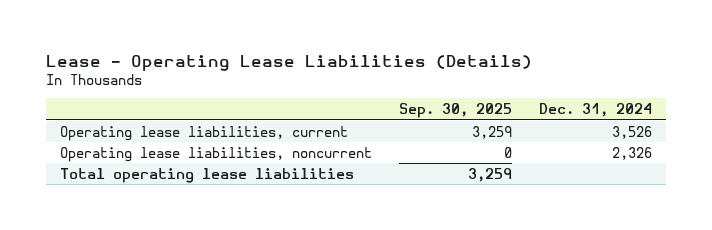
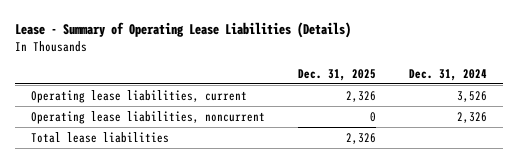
[45,54,532,71] Lease - Operating Lease Liabilities (Details) -> [14,22,351,39] Lease - Summary of Operating Lease Liabilities (Details)
[399,103,513,119] Sep. 30, 2025 -> none
none -> [298,68,377,81] Dec. 31, 2025
[59,167,354,183] Total operating lease liabilities -> [31,131,170,143] Total lease liabilities

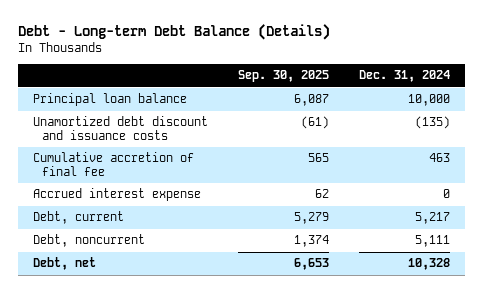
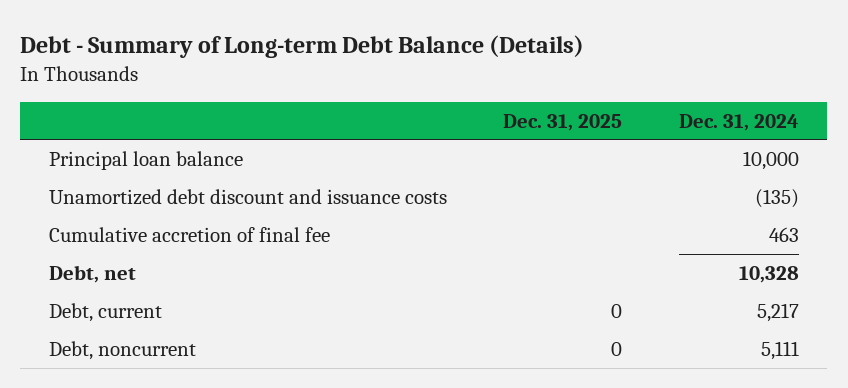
[17,24,330,41] Debt - Long-term Debt Balance (Details) -> [20,34,585,58] Debt - Summary of Long-term Debt Balance (Details)
[237,70,329,83] Sep. 30, 2025 -> none
none -> [503,113,623,131] Dec. 31, 2025
[32,188,201,202] Accrued interest expense -> none
[32,257,96,271] Debt, net -> [48,265,136,284] Debt, net

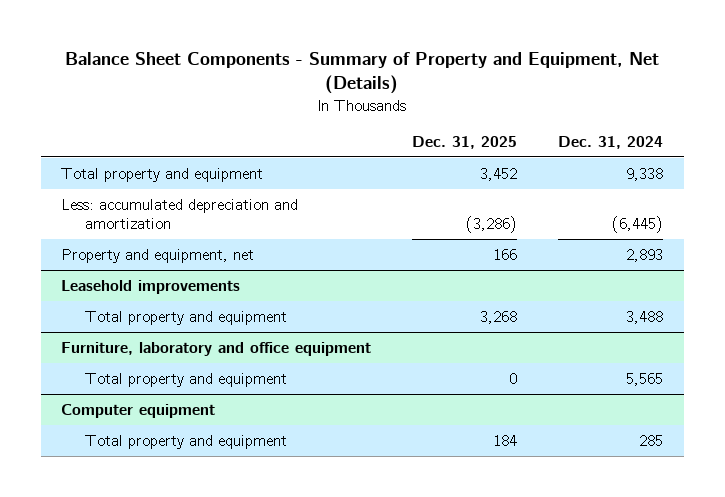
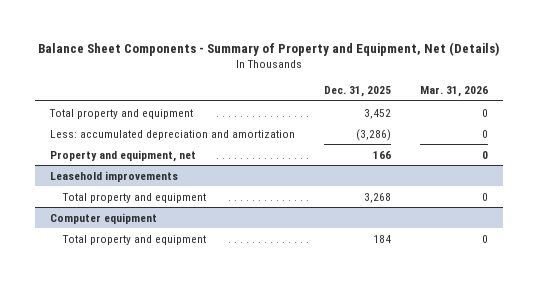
[558,135,664,149] Dec. 31, 2024 -> none
none -> [420,85,489,97] Mar. 31, 2026
[61,341,372,356] Furniture, laboratory and office equipment -> none
[84,372,287,387] Total property and equipment -> none

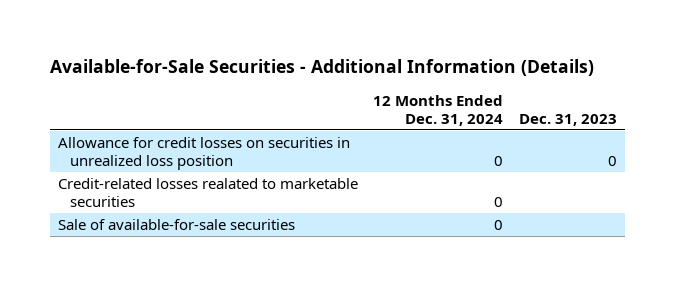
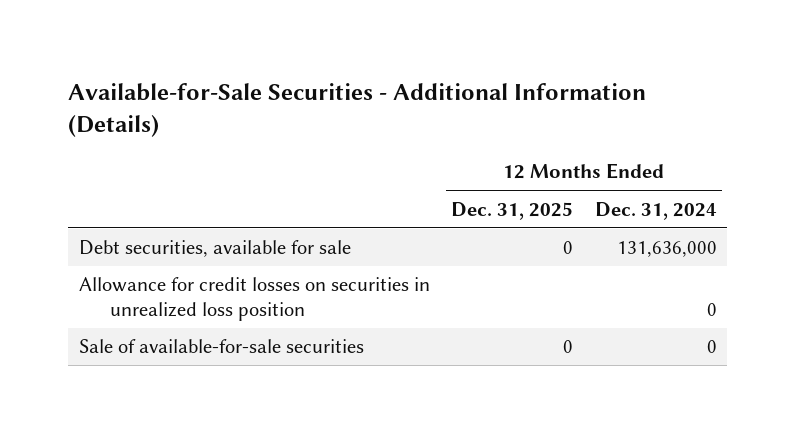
[519,113,618,126] Dec. 31, 2023 -> none
none -> [451,201,574,220] Dec. 31, 2025
none -> [78,240,351,258] Debt securities, available for sale
[57,178,358,208] Credit-related losses realated to marketable securities -> none

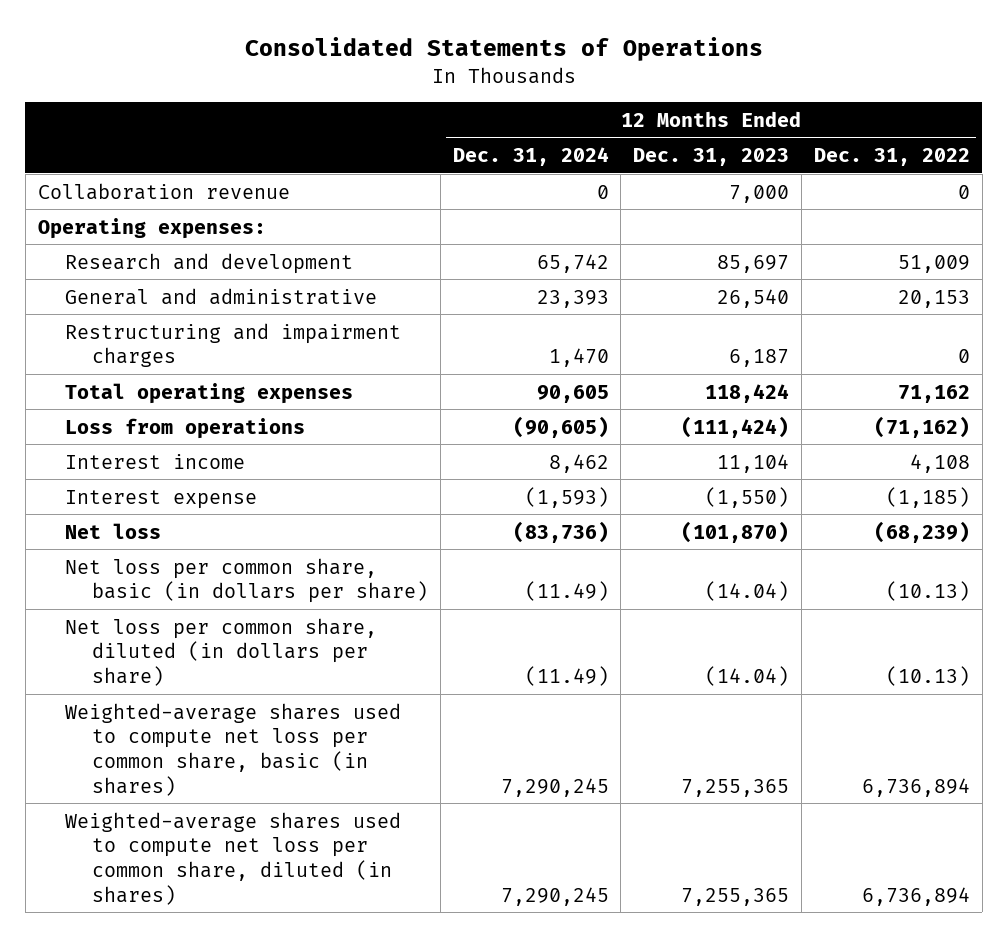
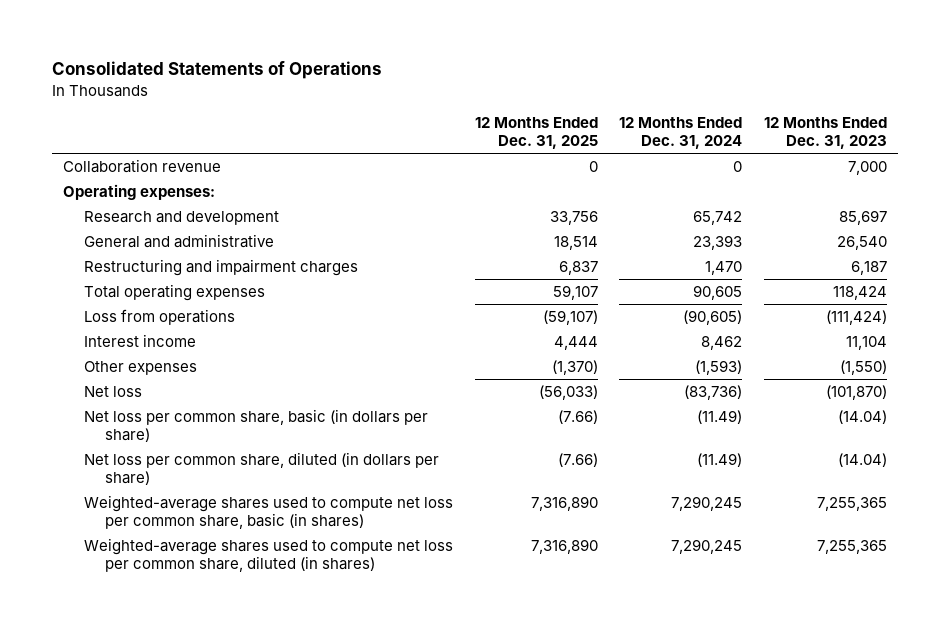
[813,148,970,167] Dec. 31, 2022 -> none
none -> [474,117,598,150] 12 Months Ended Dec. 31, 2025
[64,489,257,509] Interest expense -> [83,360,197,375] Other expenses

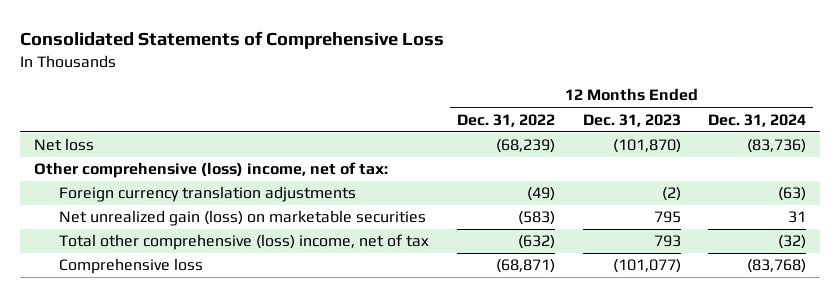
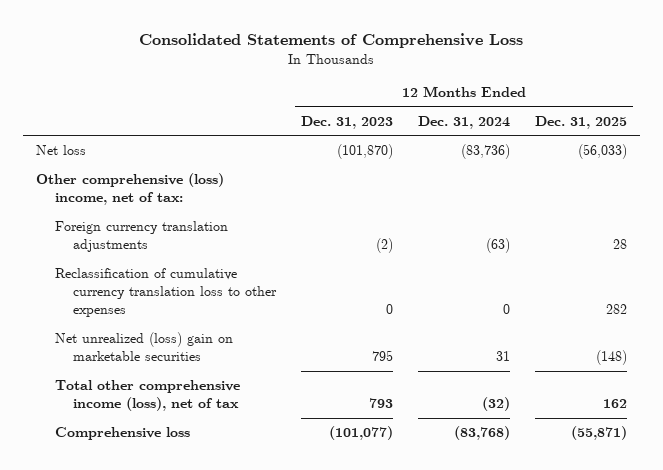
[456,113,555,127] Dec. 31, 2022 -> none
none -> [535,115,628,129] Dec. 31, 2025
none -> [54,268,278,318] Reclassification of cumulative currency translation loss to other expenses
[58,210,426,227] Net unrealized gain (loss) on marketable securities -> [54,332,233,362] Net unrealized (loss) gain on marketable securities
[58,234,429,251] Total other comprehensive (loss) income, net of tax -> [54,380,240,412] Total other comprehensive income (loss), net of tax

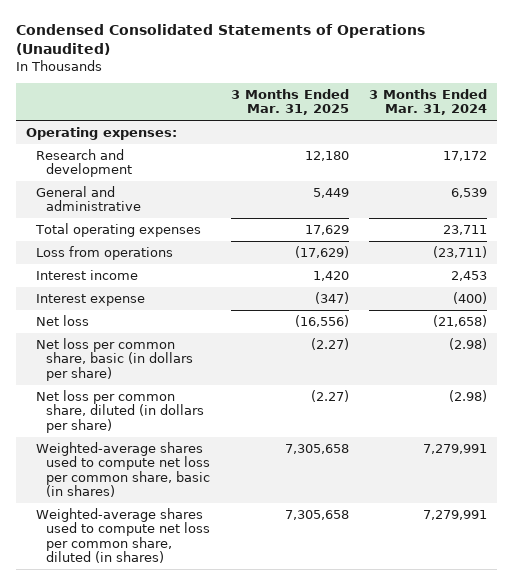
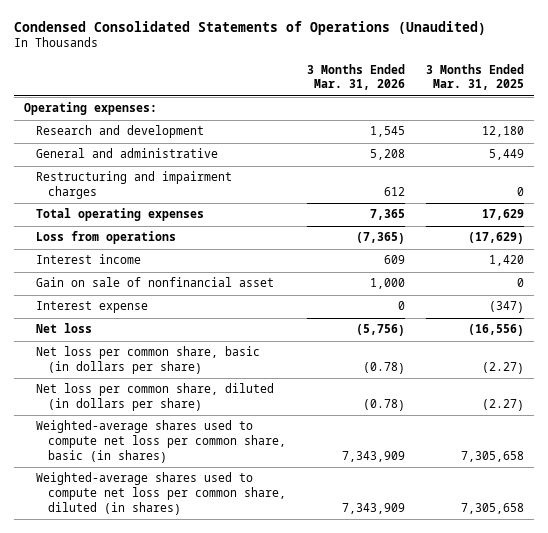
[368,88,487,116] 3 Months Ended Mar. 31, 2024 -> none
none -> [306,63,405,91] 3 Months Ended Mar. 31, 2026
none -> [35,171,232,200] Restructuring and impairment charges
none -> [35,277,274,288] Gain on sale of nonfinancial asset

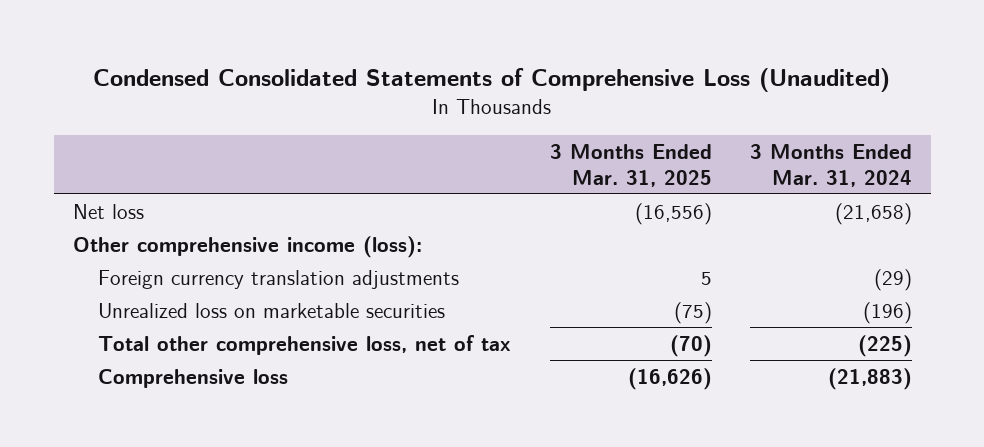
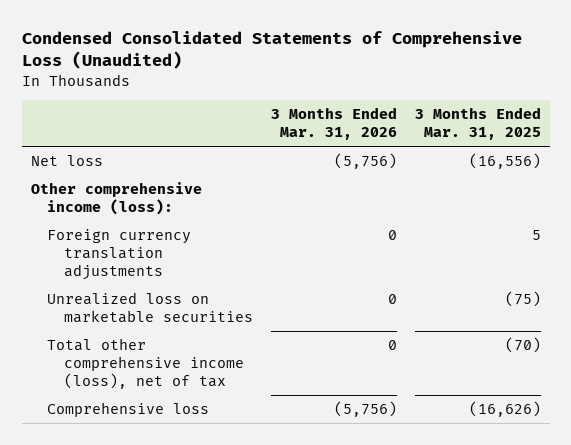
[749,143,912,187] 3 Months Ended Mar. 31, 2024 -> none
none -> [270,107,397,141] 3 Months Ended Mar. 31, 2026
[98,334,512,355] Total other comprehensive loss, net of tax -> [47,338,244,390] Total other comprehensive income (loss), net of tax

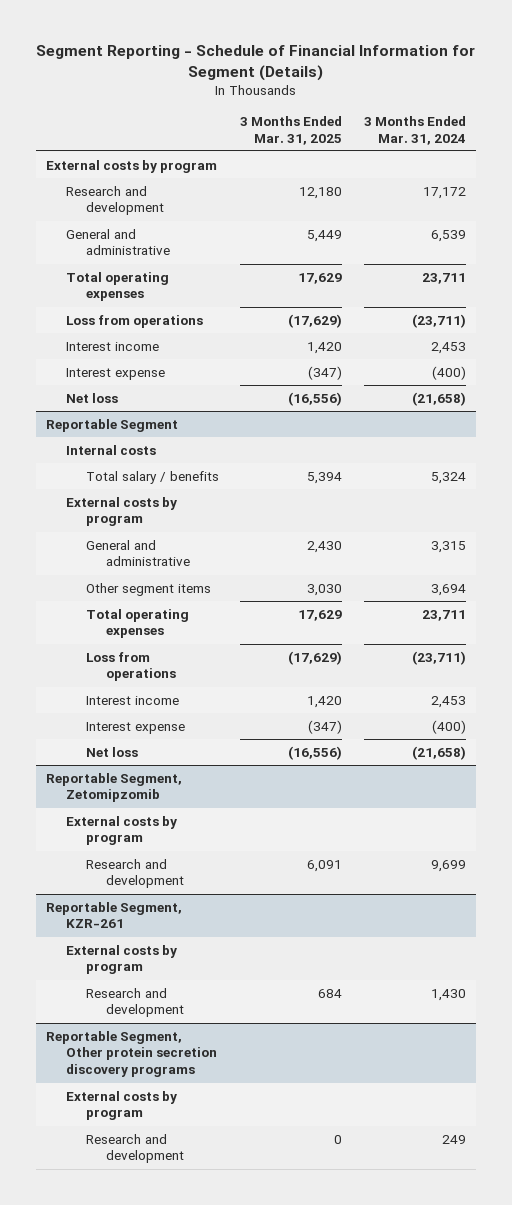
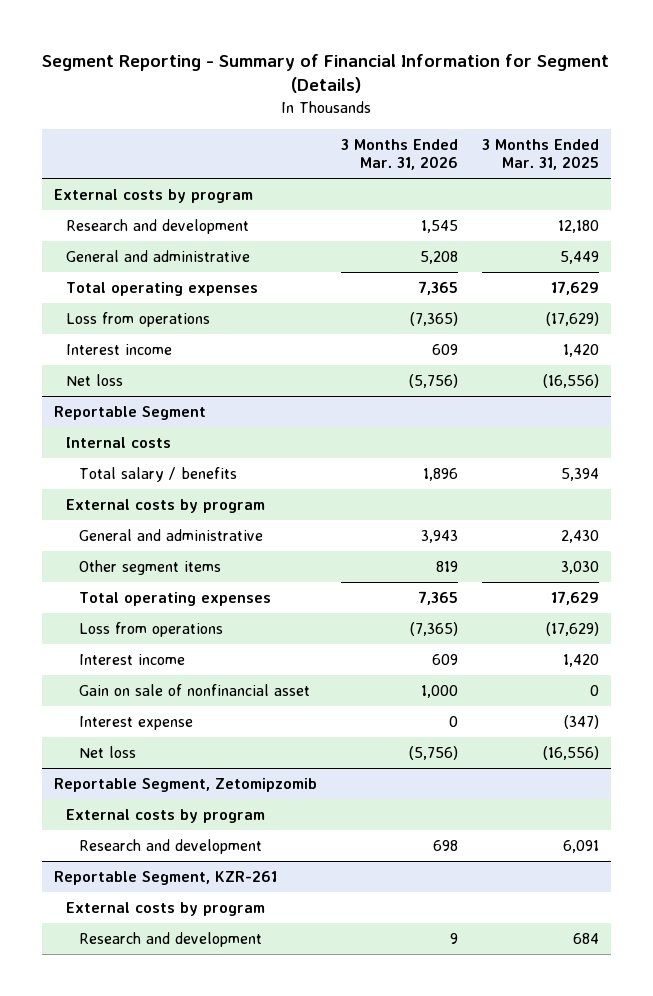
[35,45,475,81] Segment Reporting - Schedule of Financial Information for Segment (Details) -> [42,53,610,94] Segment Reporting - Summary of Financial Information for Segment (Details)
[363,115,466,145] 3 Months Ended Mar. 31, 2024 -> none
none -> [340,138,458,171] 3 Months Ended Mar. 31, 2026
[66,367,166,380] Interest expense -> none
none -> [78,683,310,696] Gain on sale of nonfinancial asset
[46,1030,218,1078] Reportable Segment, Other protein secretion discovery programs -> none
[66,1090,178,1121] External costs by program -> none
[85,1133,184,1164] Research and development -> none

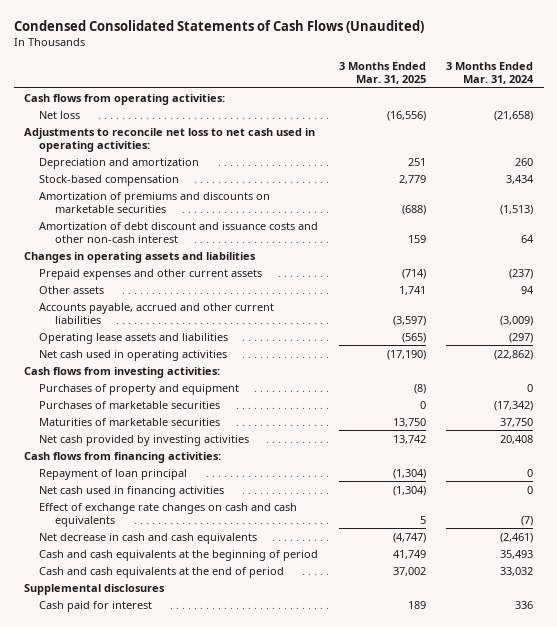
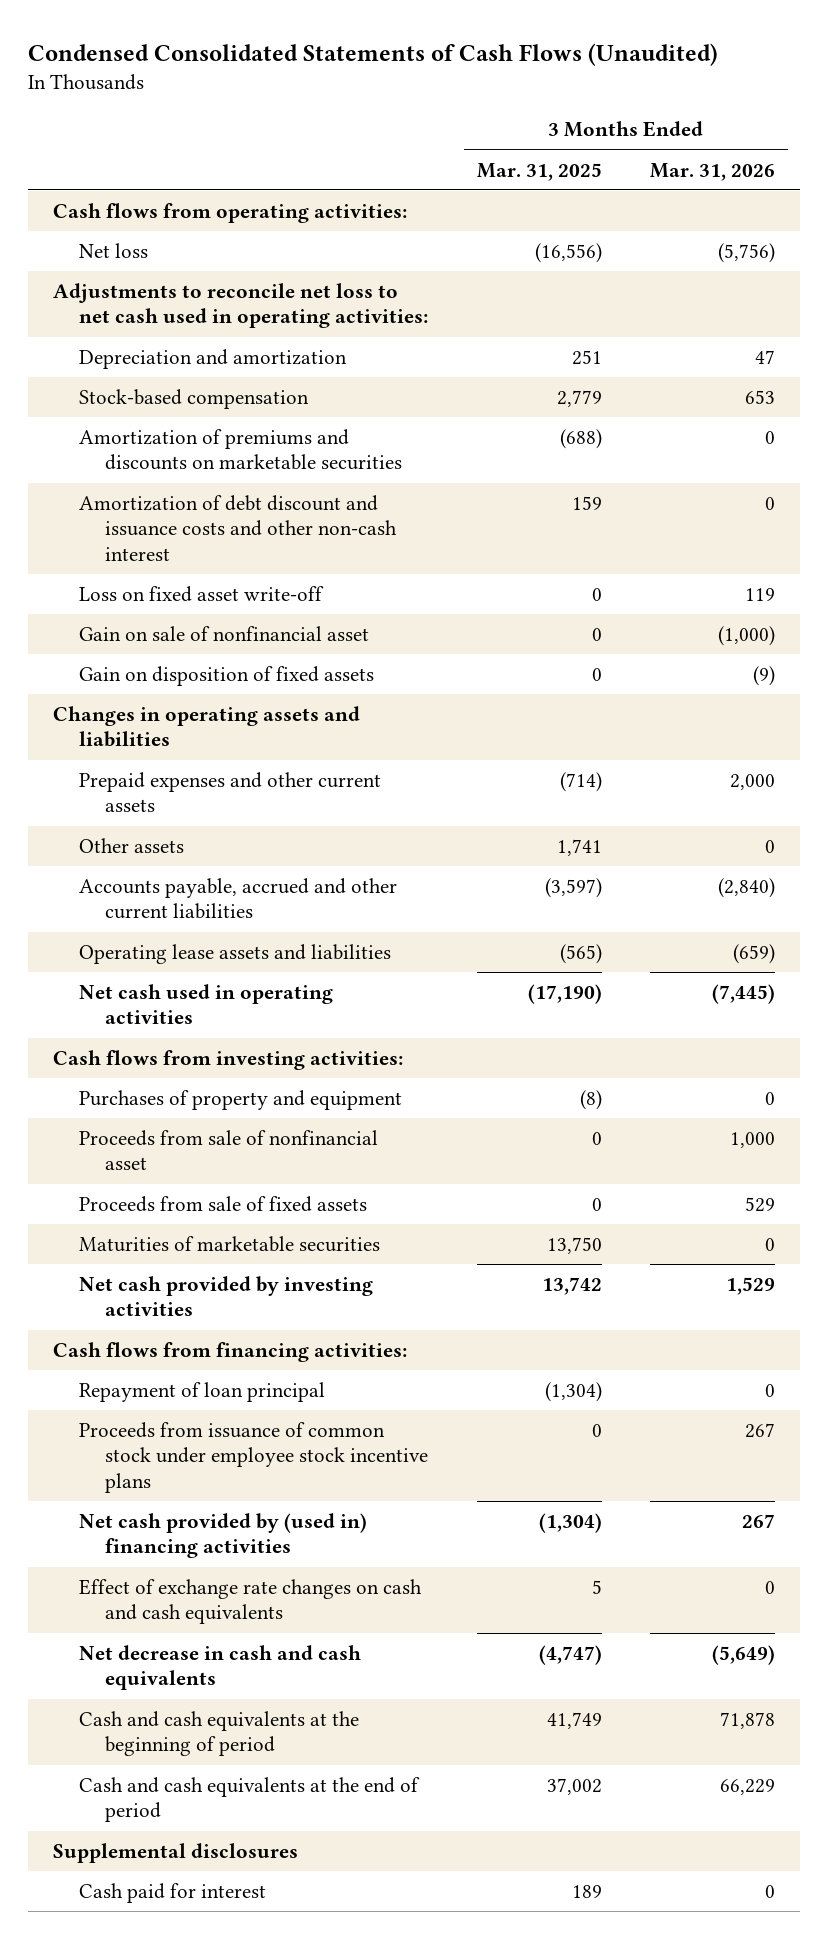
[446,61,535,84] 3 Months Ended Mar. 31, 2024 -> none
none -> [650,162,776,181] Mar. 31, 2026
none -> [78,585,324,602] Loss on fixed asset write-off
none -> [78,625,369,641] Gain on sale of nonfinancial asset
none -> [78,665,374,686] Gain on disposition of fixed assets
[39,400,221,409] Purchases of marketable securities -> none
none -> [78,1129,378,1171] Proceeds from sale of nonfinancial asset
none -> [78,1195,367,1212] Proceeds from sale of fixed assets
none -> [78,1421,428,1493] Proceeds from issuance of common stock under employee stock incentive plans
[39,485,225,497] Net cash used in financing activities -> [78,1512,367,1559] Net cash provided by (used in) financing activities

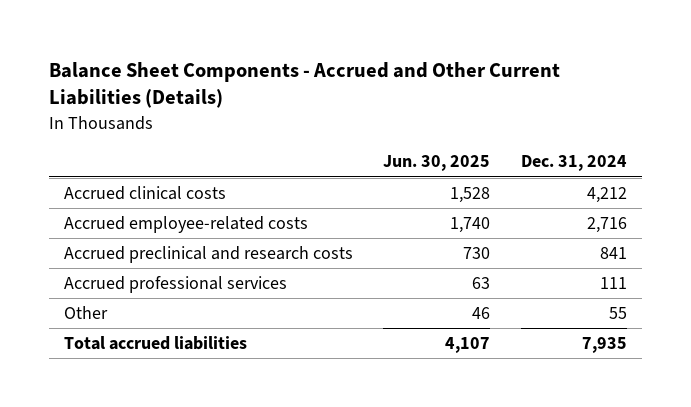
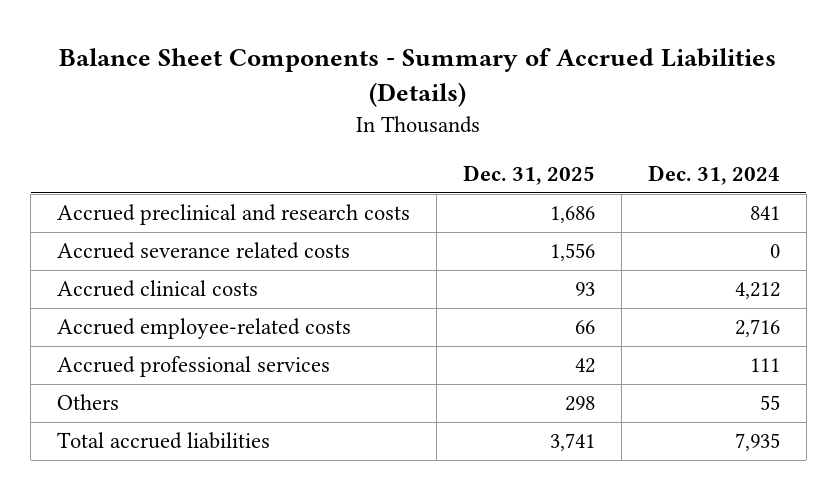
[49,61,561,109] Balance Sheet Components - Accrued and Other Current Liabilities (Details) -> [59,48,777,108] Balance Sheet Components - Summary of Accrued Liabilities (Details)
[383,155,491,172] Jun. 30, 2025 -> none
none -> [462,165,595,186] Dec. 31, 2025
[64,246,354,264] Accrued preclinical and research costs -> [57,204,411,226] Accrued preclinical and research costs
none -> [57,242,351,260] Accrued severance related costs
[64,306,109,320] Other -> [57,394,120,411] Others

